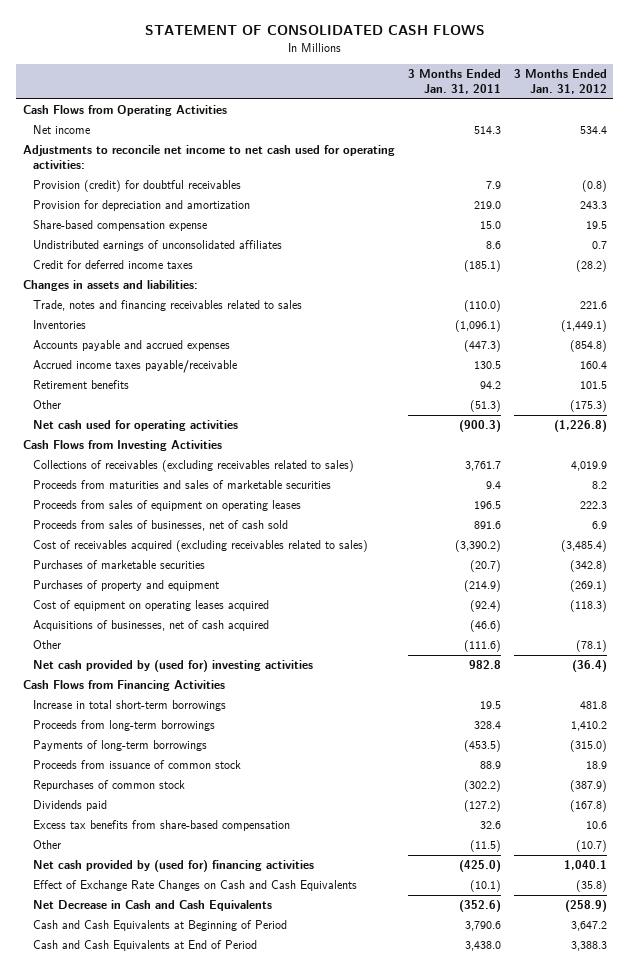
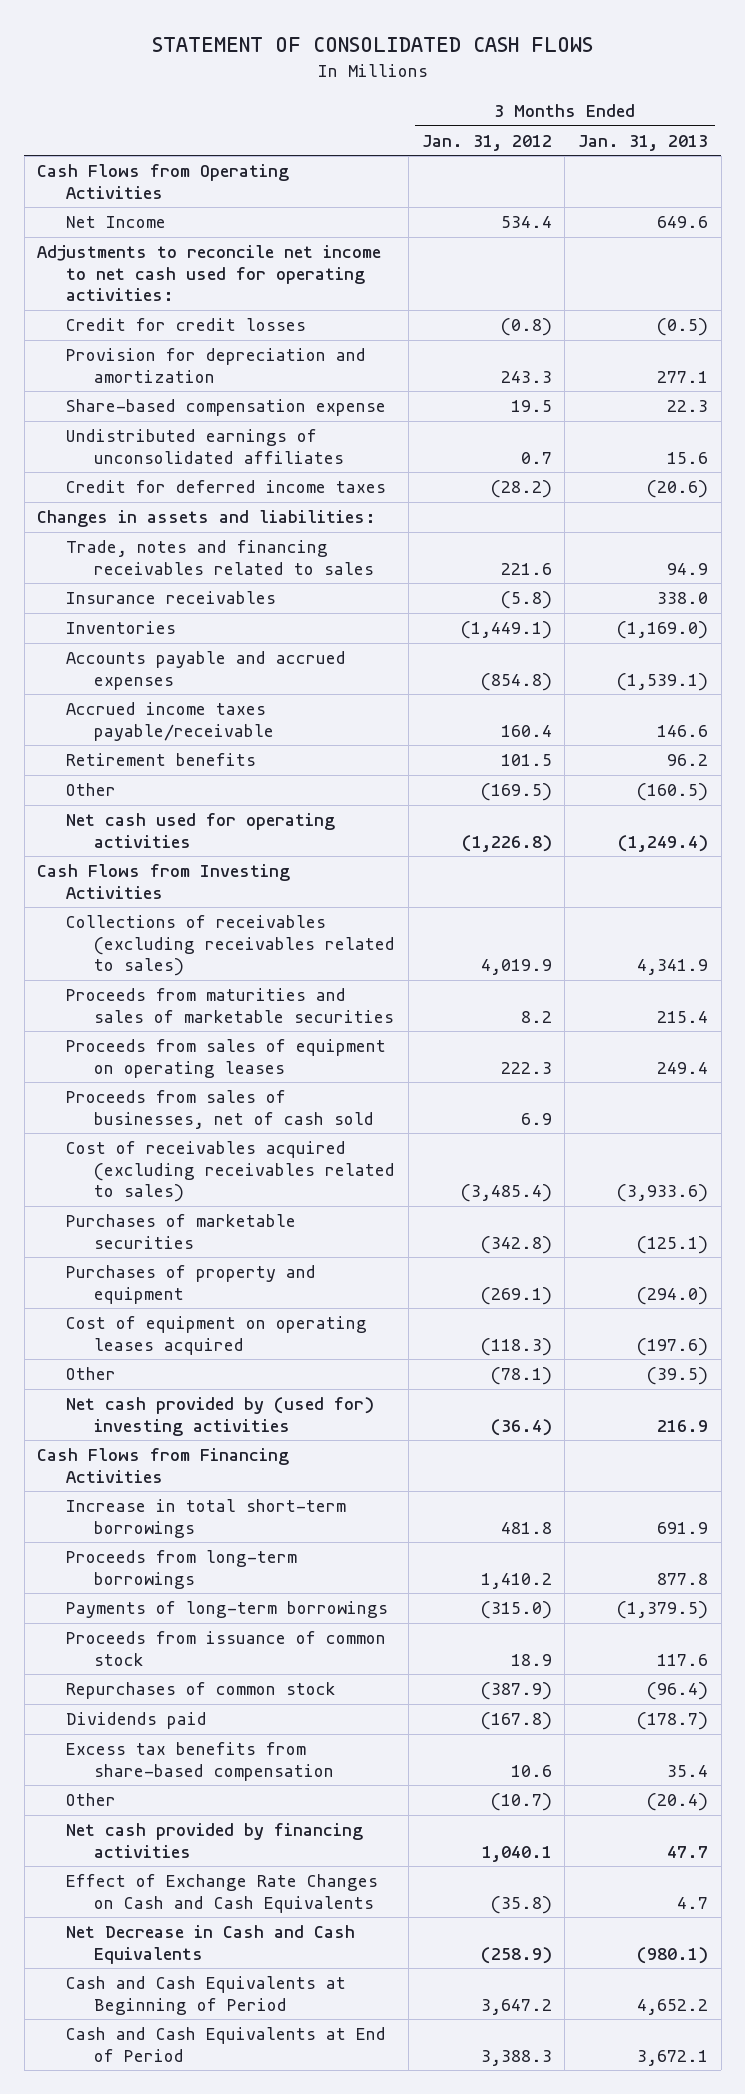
[407,69,501,94] 3 Months Ended Jan. 31, 2011 -> none
none -> [578,134,709,151] Jan. 31, 2013
[32,125,90,135] Net income -> [65,216,166,229] Net Income
[32,180,241,193] Provision (credit) for doubtful receivables -> [65,318,306,332] Credit for credit losses
none -> [65,591,276,605] Insurance receivables
[569,400,607,413] (175.3) -> [480,783,552,802] (169.5)
[32,620,269,632] Acquisitions of businesses, net of cash acquired -> none
[32,860,314,873] Net cash provided by (used for) financing activities -> [65,1823,363,1858] Net cash provided by financing activities

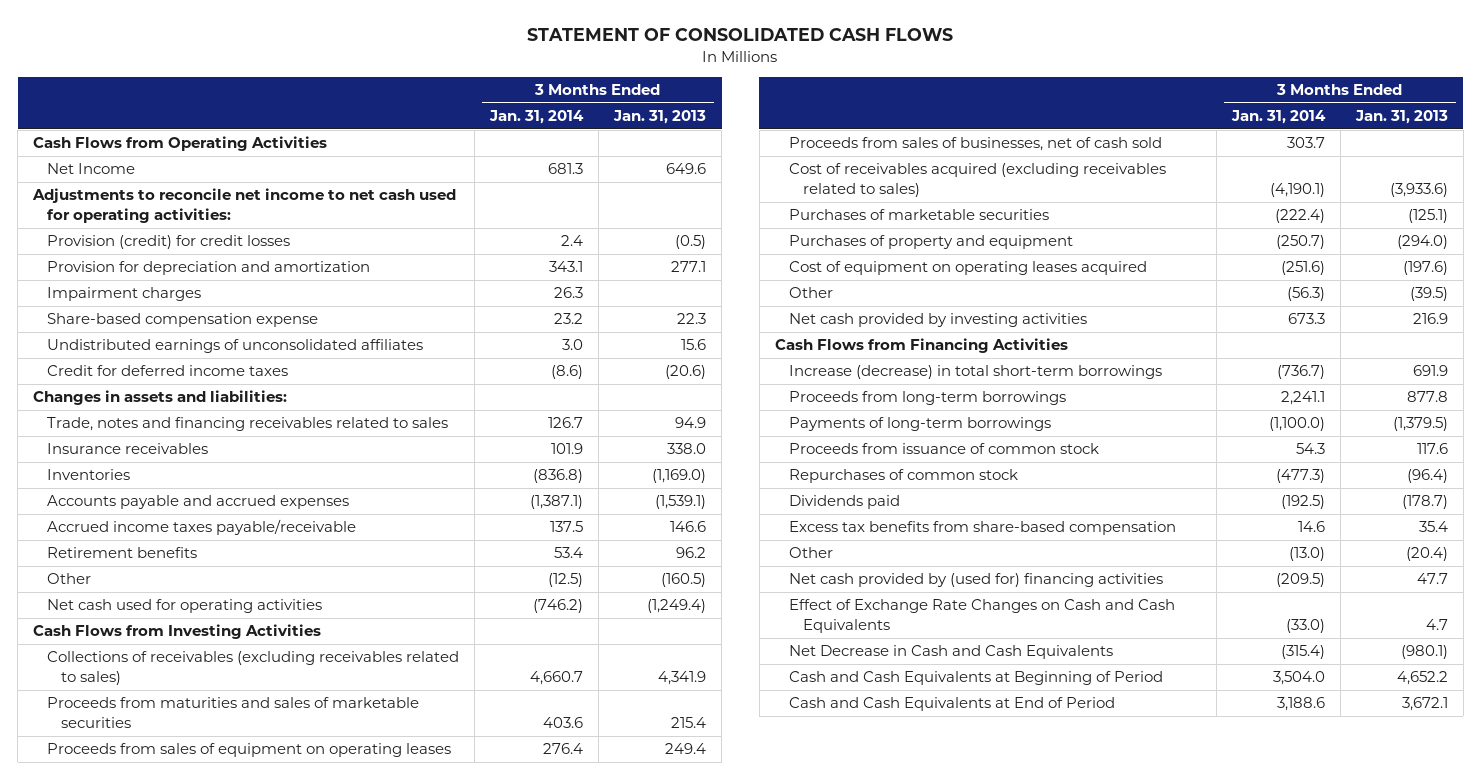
[421,134,552,151] Jan. 31, 2012 -> none
none -> [489,110,585,125] Jan. 31, 2014
[65,318,306,332] Credit for credit losses -> [47,235,291,250] Provision (credit) for credit losses
none -> [47,287,202,302] Impairment charges
[65,1397,374,1436] Net cash provided by (used for) investing activities -> [788,313,1087,328] Net cash provided by investing activities
[65,1499,346,1538] Increase in total short-term borrowings -> [788,365,1162,380] Increase (decrease) in total short-term borrowings
[65,1823,363,1858] Net cash provided by financing activities -> [788,573,1163,588] Net cash provided by (used for) financing activities

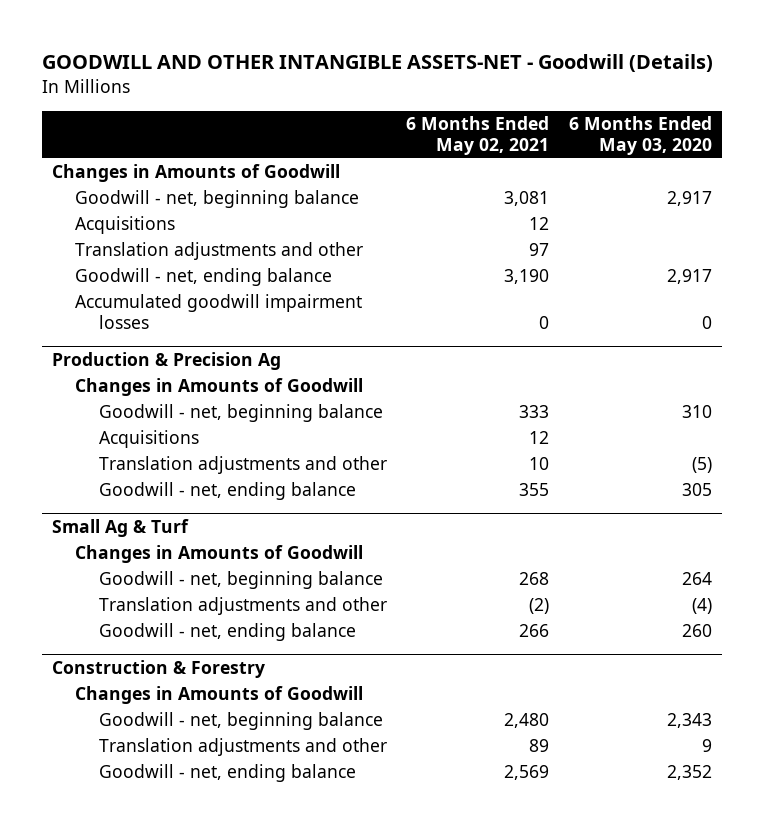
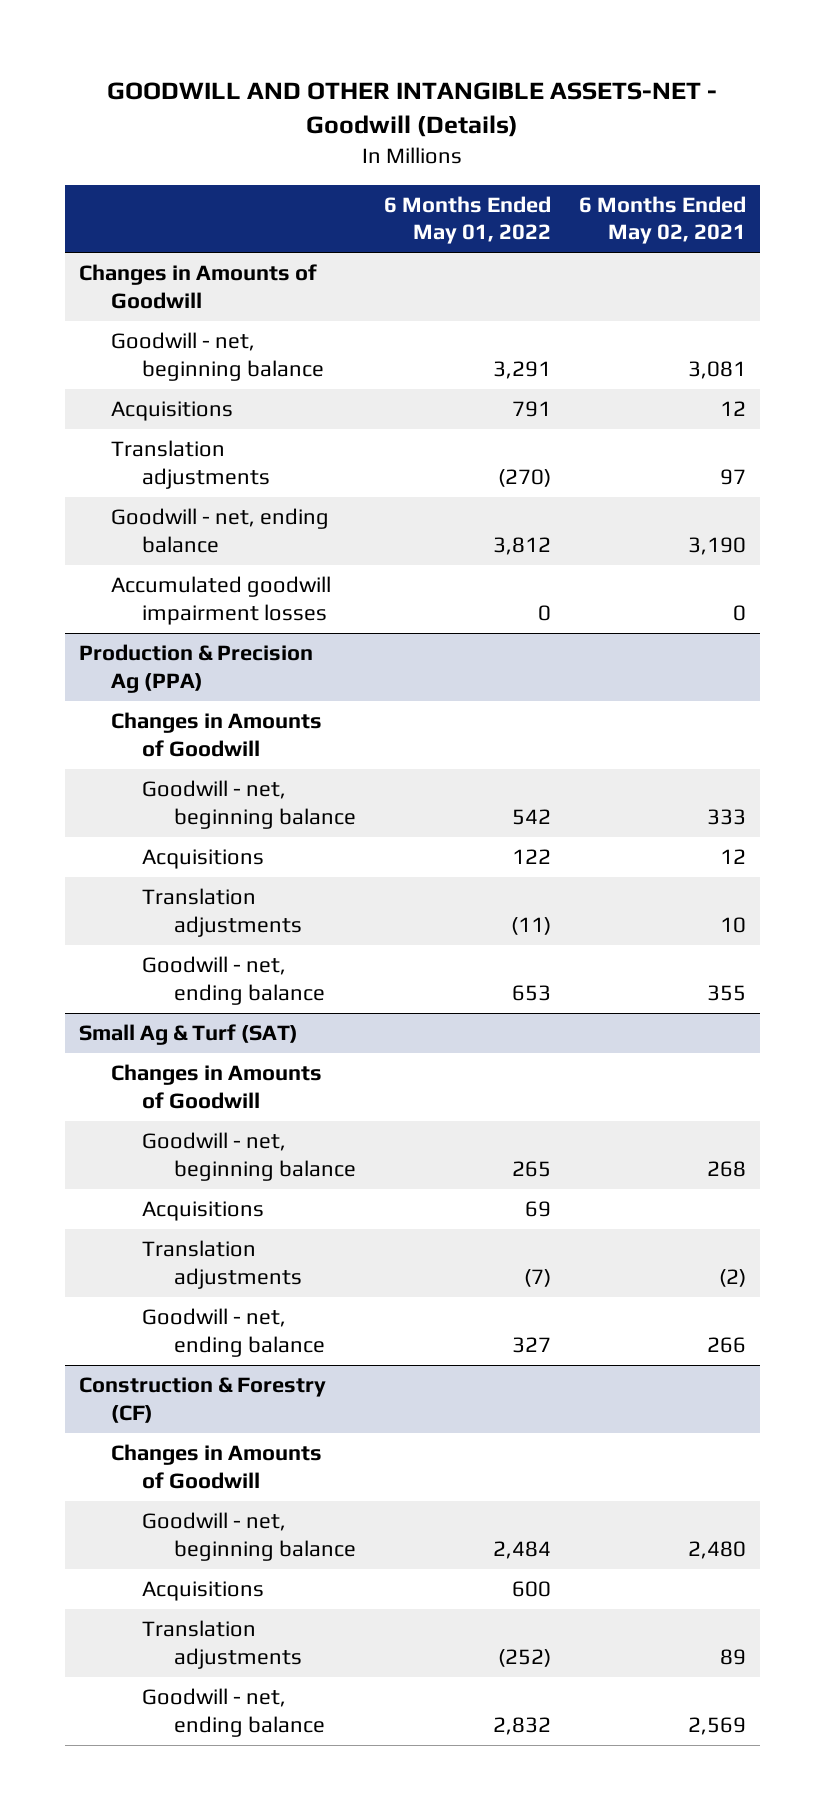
[568,115,712,155] 6 Months Ended May 03, 2020 -> none
none -> [383,195,551,245] 6 Months Ended May 01, 2022
[75,242,364,261] Translation adjustments and other -> [110,440,271,489] Translation adjustments
[52,351,282,370] Production & Precision Ag -> [78,644,313,693] Production & Precision Ag (PPA)
[98,456,387,475] Translation adjustments and other -> [142,888,303,937] Translation adjustments
[52,518,190,537] Small Ag & Turf -> [78,1024,298,1046] Small Ag & Turf (SAT)
none -> [142,1201,265,1222] Acquisitions
[98,597,387,616] Translation adjustments and other -> [142,1240,303,1289] Translation adjustments
[52,659,266,678] Construction & Forestry -> [78,1377,326,1423] Construction & Forestry (CF)
none -> [142,1581,265,1602] Acquisitions
[98,738,387,757] Translation adjustments and other -> [142,1620,303,1669] Translation adjustments

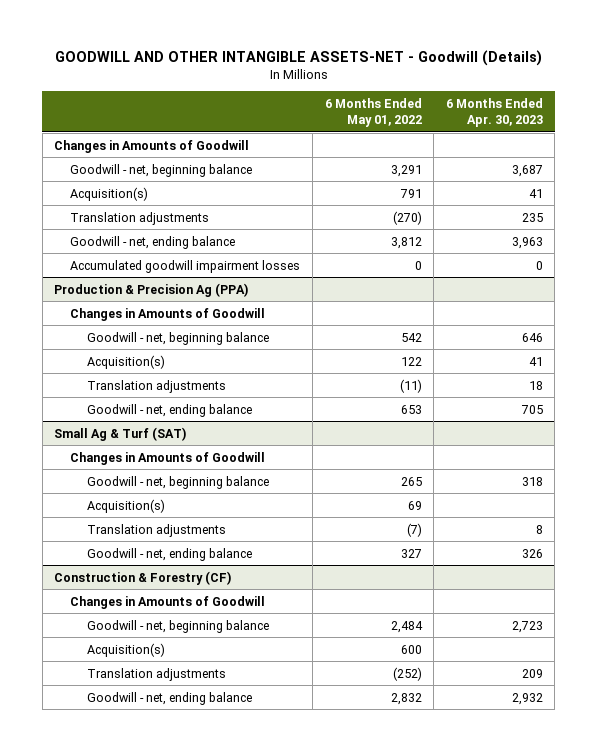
[578,195,746,245] 6 Months Ended May 02, 2021 -> none
none -> [445,97,543,127] 6 Months Ended Apr. 30, 2023
[110,401,233,422] Acquisitions -> [70,186,149,201] Acquisition(s)
[142,849,265,870] Acquisitions -> [86,354,165,369] Acquisition(s)
[142,1201,265,1222] Acquisitions -> [86,498,165,513] Acquisition(s)
[142,1581,265,1602] Acquisitions -> [86,642,165,657] Acquisition(s)

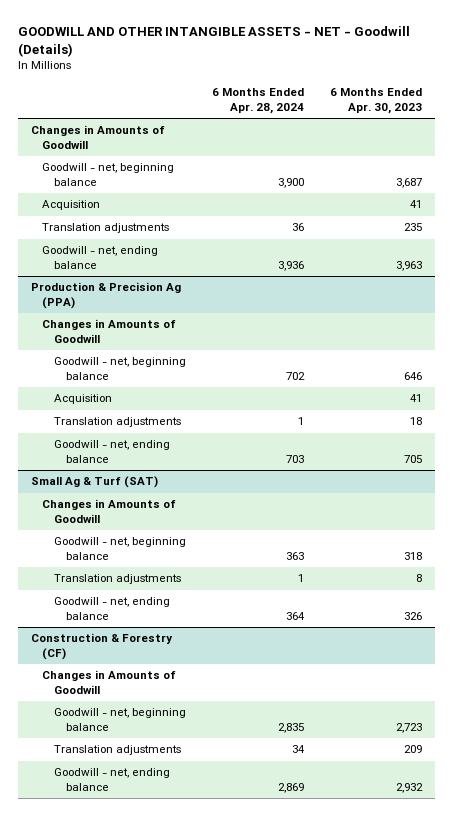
[54,49,542,66] GOODWILL AND OTHER INTANGIBLE ASSETS-NET - Goodwill (Details) -> [17,25,410,57] GOODWILL AND OTHER INTANGIBLE ASSETS - NET - Goodwill (Details)
[324,97,422,127] 6 Months Ended May 01, 2022 -> none
none -> [212,88,305,114] 6 Months Ended Apr. 28, 2024
[70,186,149,201] Acquisition(s) -> [42,200,101,211] Acquisition
[70,259,301,273] Accumulated goodwill impairment losses -> none
[86,354,165,369] Acquisition(s) -> [54,394,113,405] Acquisition
[86,498,165,513] Acquisition(s) -> none
[86,642,165,657] Acquisition(s) -> none

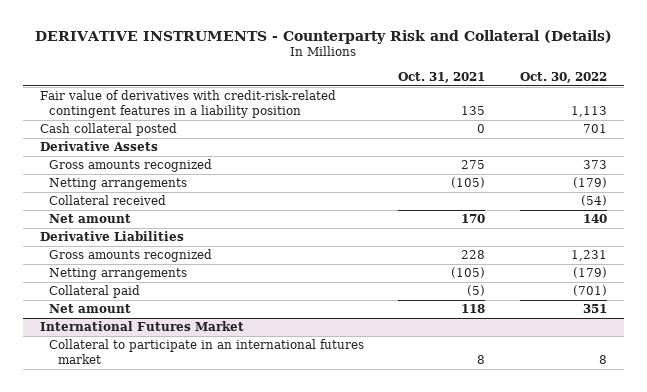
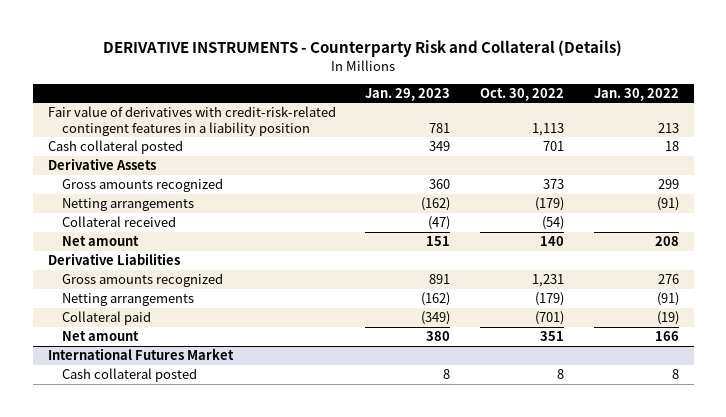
[398,71,486,83] Oct. 31, 2021 -> none
none -> [365,87,451,101] Jan. 29, 2023
none -> [593,87,679,101] Jan. 30, 2022
[48,339,364,364] Collateral to participate in an international futures market -> none
none -> [62,368,198,383] Cash collateral posted

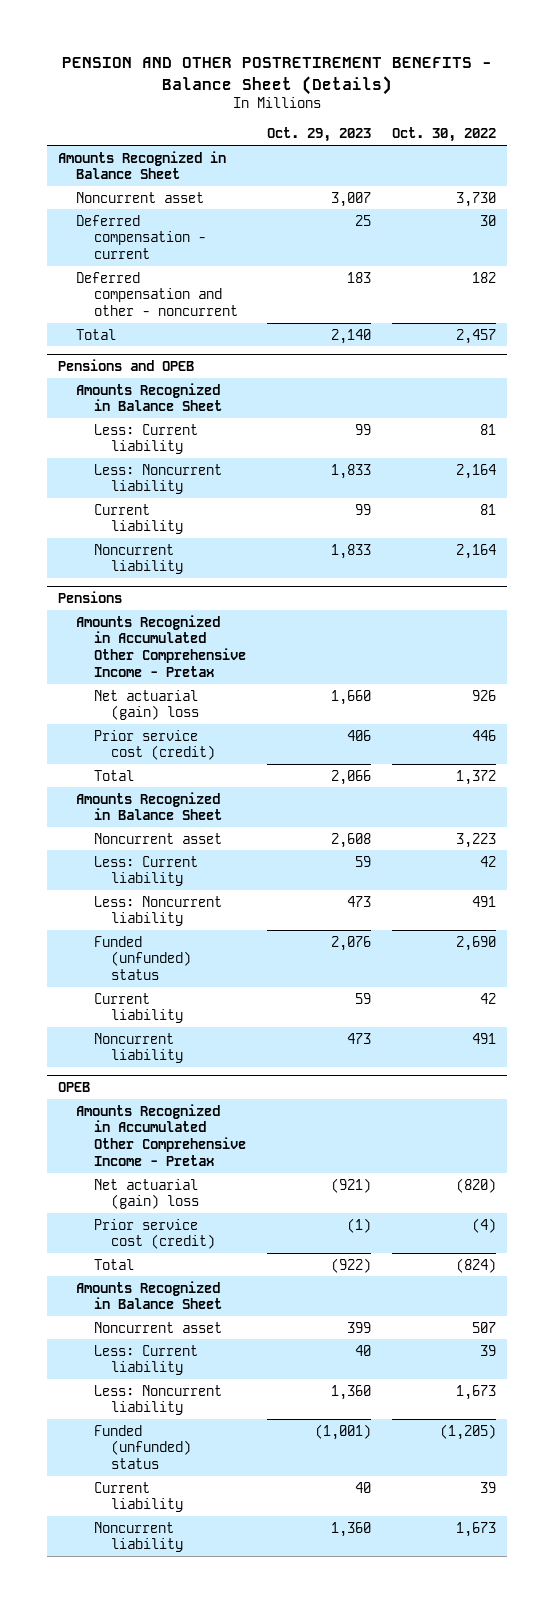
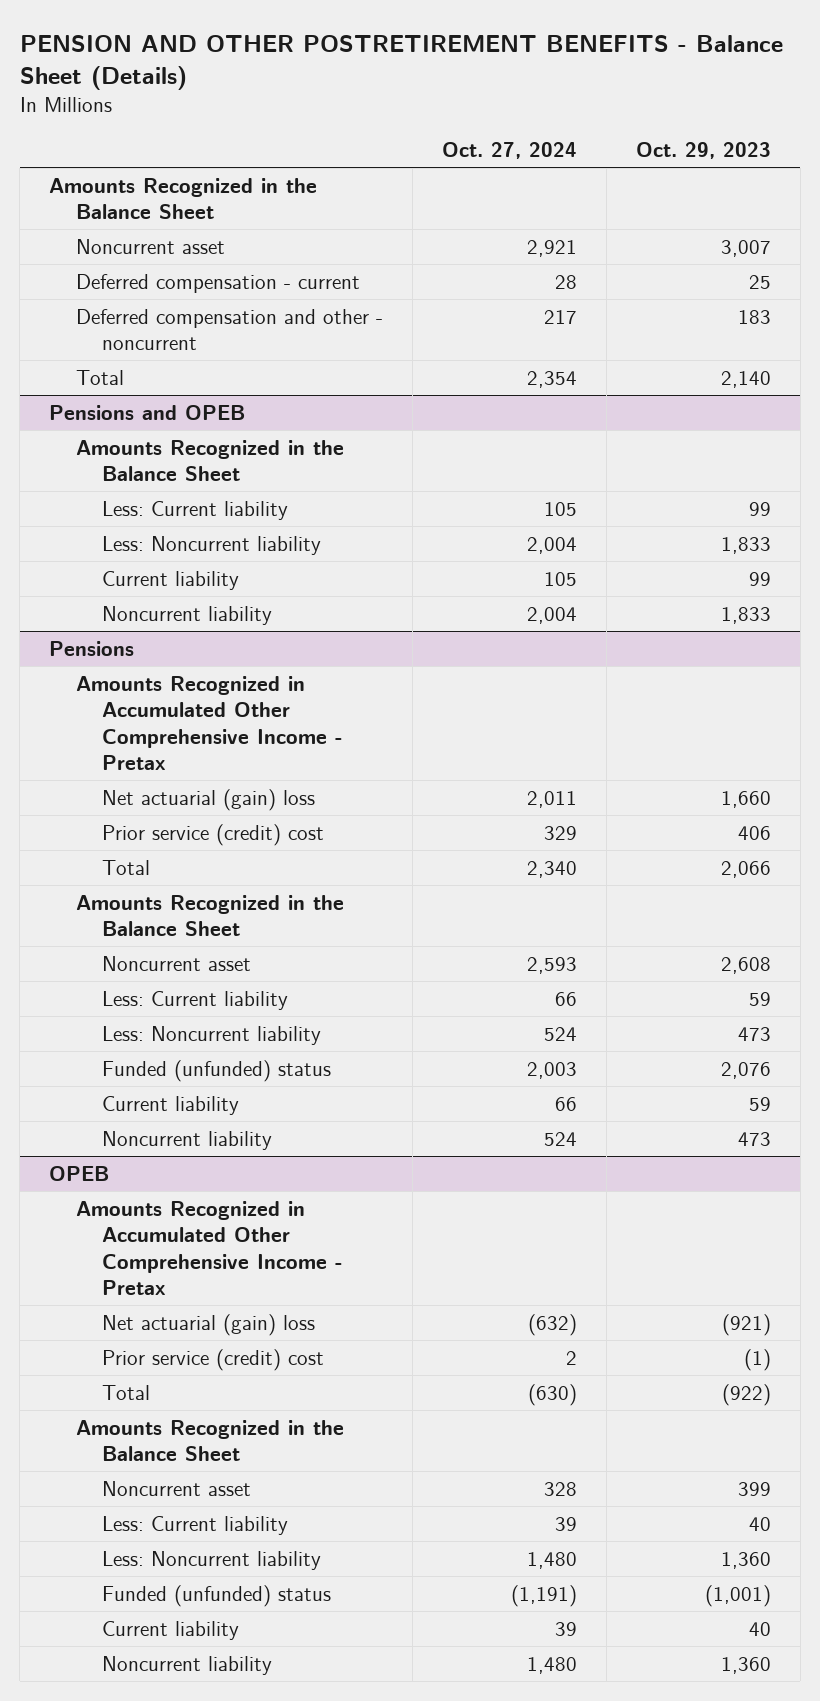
[392,127,497,143] Oct. 30, 2022 -> none
none -> [441,141,577,159] Oct. 27, 2024
[58,150,227,180] Amounts Recognized in Balance Sheet -> [49,177,318,220] Amounts Recognized in the Balance Sheet
[75,382,222,412] Amounts Recognized in Balance Sheet -> [75,439,344,482] Amounts Recognized in the Balance Sheet
[93,729,216,761] Prior service cost (credit) -> [102,823,325,846] Prior service (credit) cost
[75,791,222,821] Amounts Recognized in Balance Sheet -> [75,894,344,937] Amounts Recognized in the Balance Sheet
[93,1218,216,1250] Prior service cost (credit) -> [102,1348,325,1371] Prior service (credit) cost
[75,1280,222,1310] Amounts Recognized in Balance Sheet -> [75,1419,344,1462] Amounts Recognized in the Balance Sheet

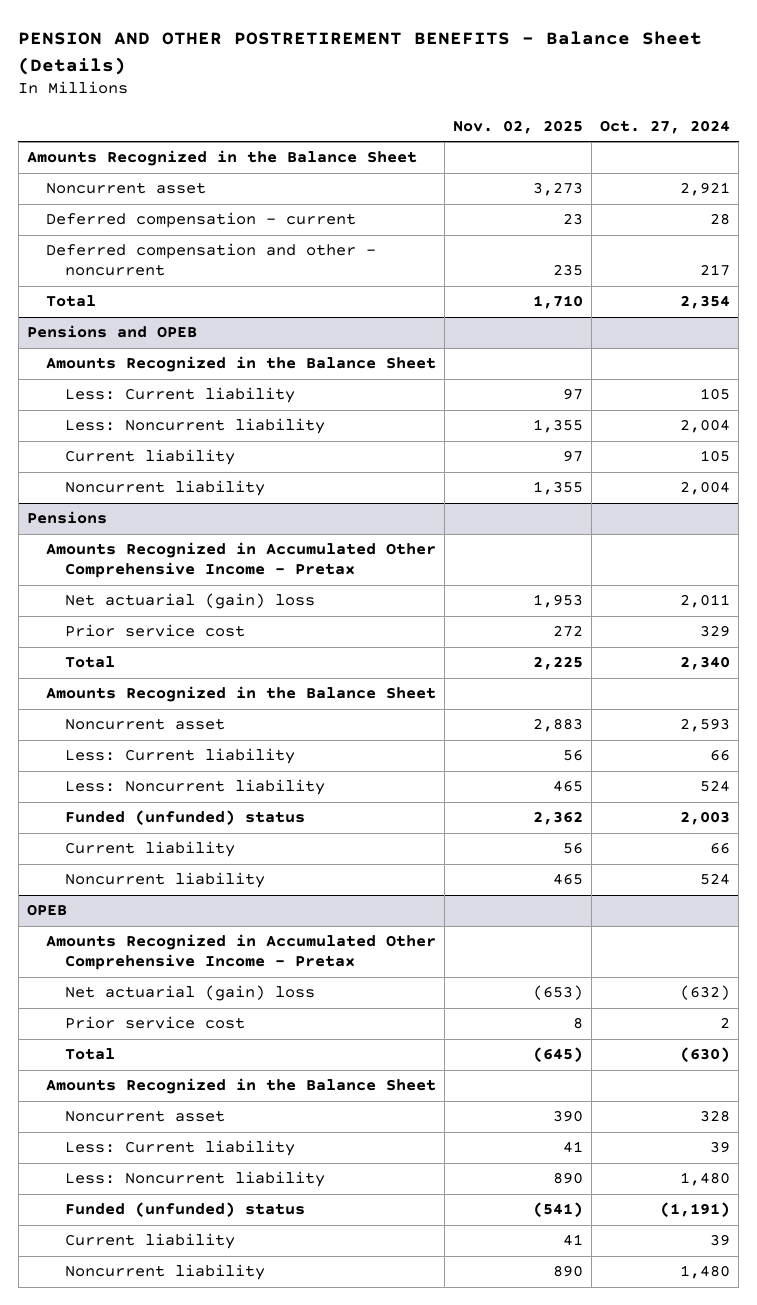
[635,141,771,159] Oct. 29, 2023 -> none
none -> [452,119,583,134] Nov. 02, 2025
[102,823,325,846] Prior service (credit) cost -> [64,624,245,638] Prior service cost
[102,1348,325,1371] Prior service (credit) cost -> [64,1016,245,1030] Prior service cost

